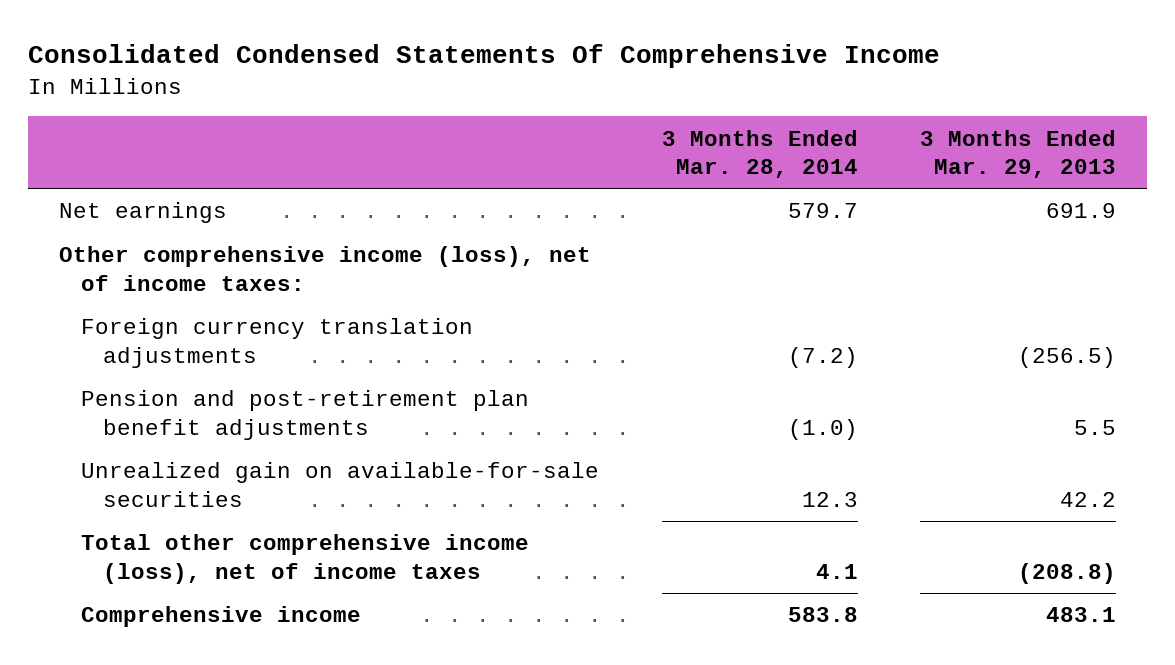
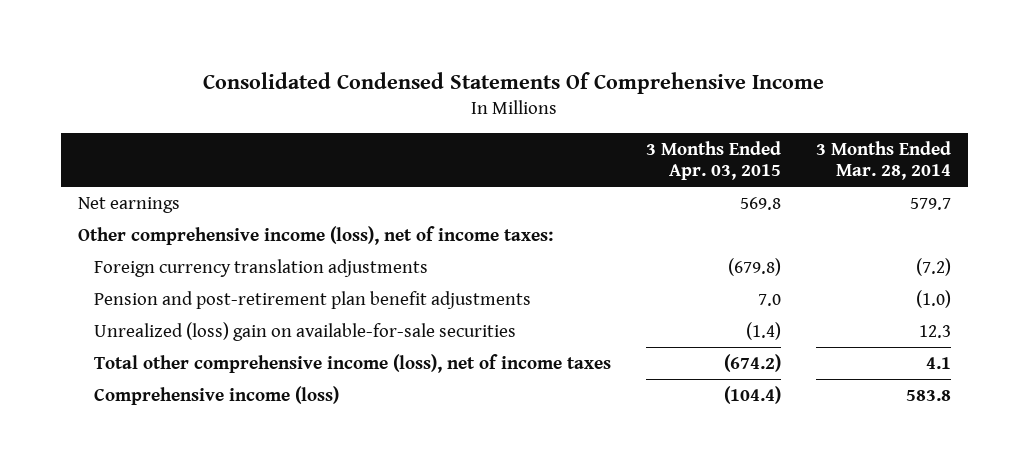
[920,129,1117,178] 3 Months Ended Mar. 29, 2013 -> none
none -> [645,140,781,181] 3 Months Ended Apr. 03, 2015
[81,462,600,507] Unrealized gain on available-for-sale securities -> [93,321,516,341] Unrealized (loss) gain on available-for-sale securities
[81,606,362,628] Comprehensive income -> [93,385,339,405] Comprehensive income (loss)

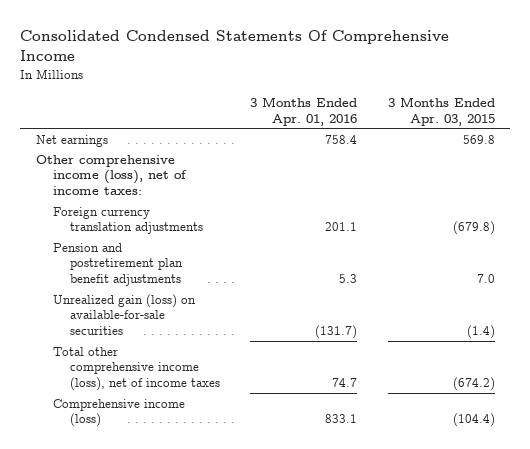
[815,140,951,181] 3 Months Ended Mar. 28, 2014 -> none
none -> [250,96,358,126] 3 Months Ended Apr. 01, 2016
[93,290,531,309] Pension and post-retirement plan benefit adjustments -> [52,242,183,287] Pension and postretirement plan benefit adjustments
[93,321,516,341] Unrealized (loss) gain on available-for-sale securities -> [52,293,196,336] Unrealized gain (loss) on available-for-sale securities

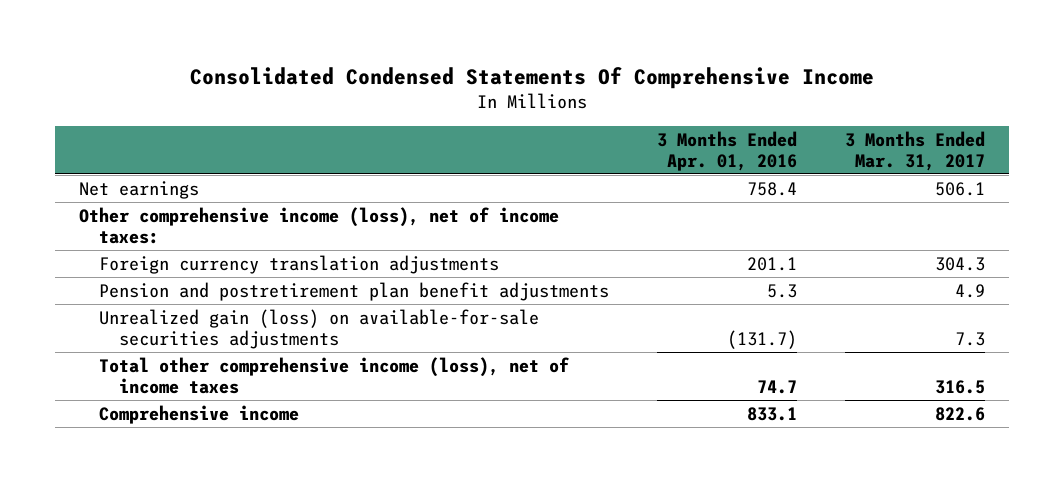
[387,96,495,126] 3 Months Ended Apr. 03, 2015 -> none
none -> [844,130,985,171] 3 Months Ended Mar. 31, 2017
[52,293,196,336] Unrealized gain (loss) on available-for-sale securities -> [98,308,539,349] Unrealized gain (loss) on available-for-sale securities adjustments
[52,398,185,428] Comprehensive income (loss) -> [98,404,299,424] Comprehensive income

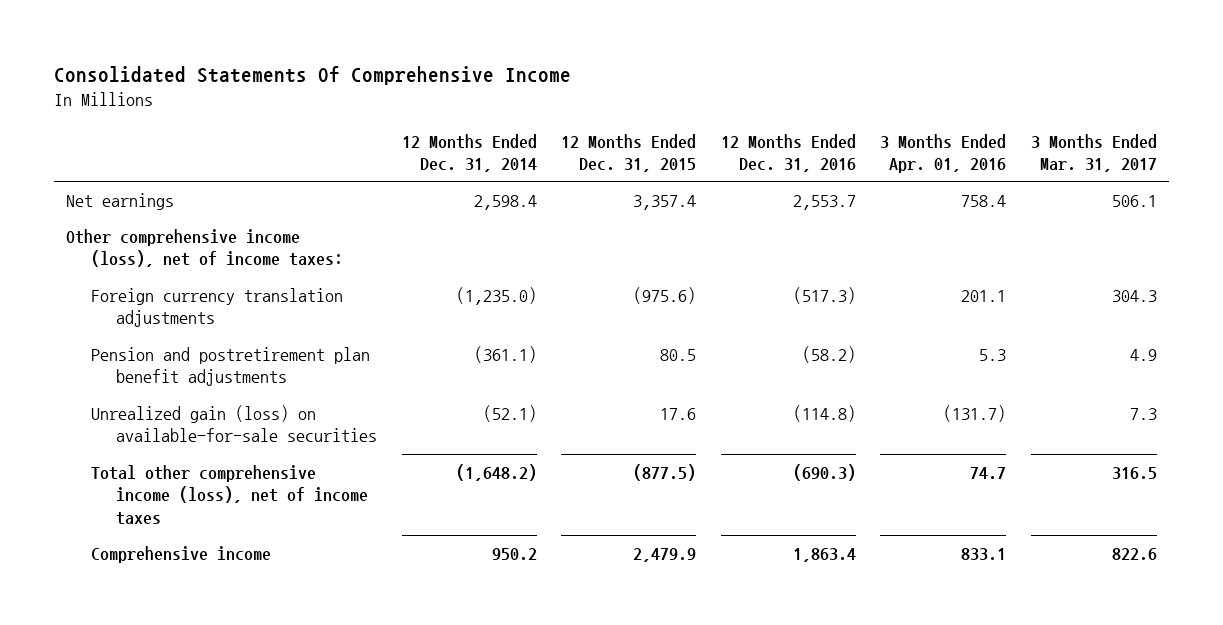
[190,66,875,89] Consolidated Condensed Statements Of Comprehensive Income -> [53,66,571,86] Consolidated Statements Of Comprehensive Income
none -> [401,133,537,173] 12 Months Ended Dec. 31, 2014
none -> [561,133,697,173] 12 Months Ended Dec. 31, 2015
none -> [720,133,856,173] 12 Months Ended Dec. 31, 2016
[98,308,539,349] Unrealized gain (loss) on available-for-sale securities adjustments -> [91,404,378,443] Unrealized gain (loss) on available-for-sale securities

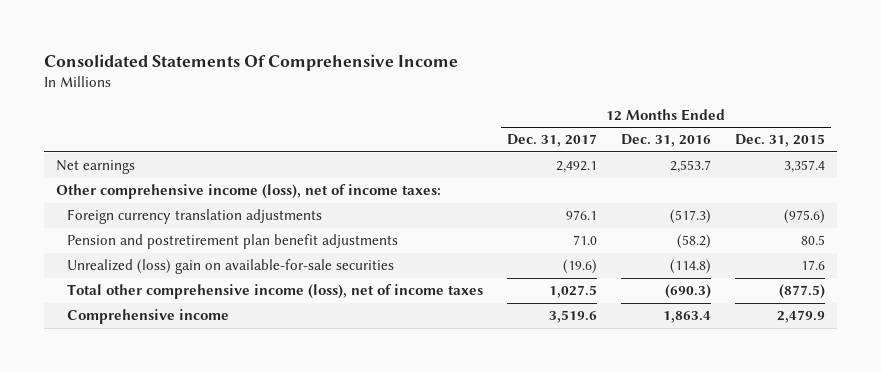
[401,133,537,173] 12 Months Ended Dec. 31, 2014 -> none
[880,133,1007,174] 3 Months Ended Apr. 01, 2016 -> none
[1030,133,1157,173] 3 Months Ended Mar. 31, 2017 -> none
none -> [506,134,597,148] Dec. 31, 2017
[91,404,378,443] Unrealized gain (loss) on available-for-sale securities -> [66,259,394,275] Unrealized (loss) gain on available-for-sale securities

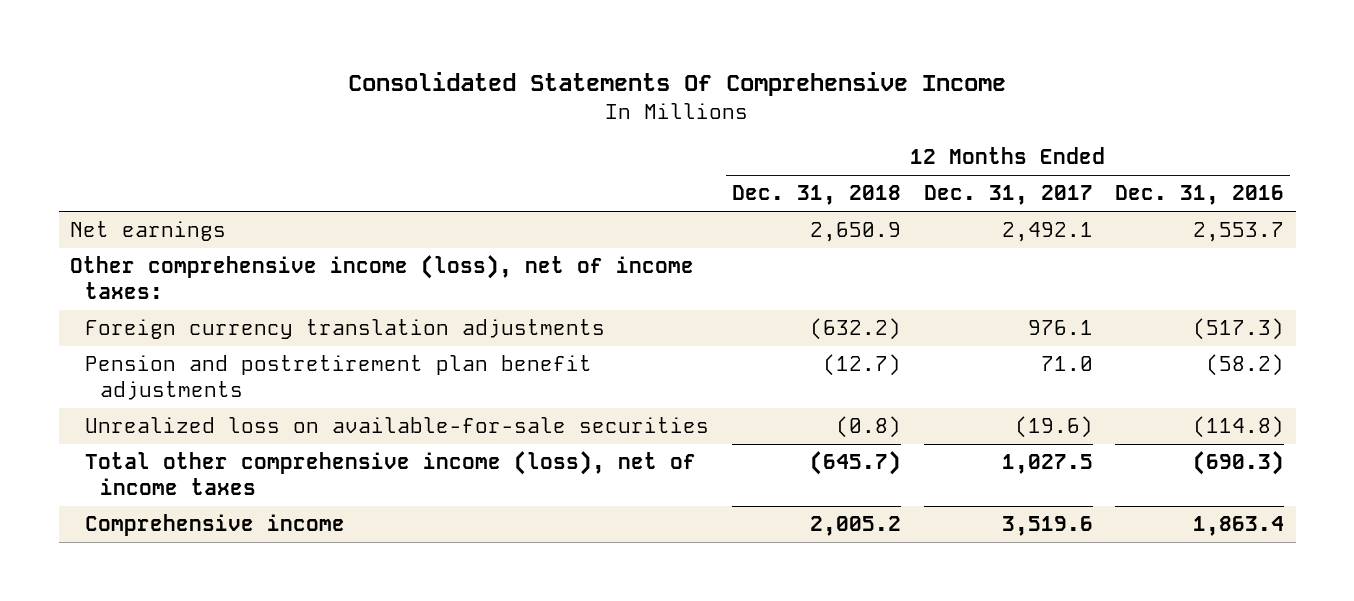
[735,134,826,148] Dec. 31, 2015 -> none
none -> [731,185,901,206] Dec. 31, 2018
[66,259,394,275] Unrealized (loss) gain on available-for-sale securities -> [85,417,710,434] Unrealized loss on available-for-sale securities

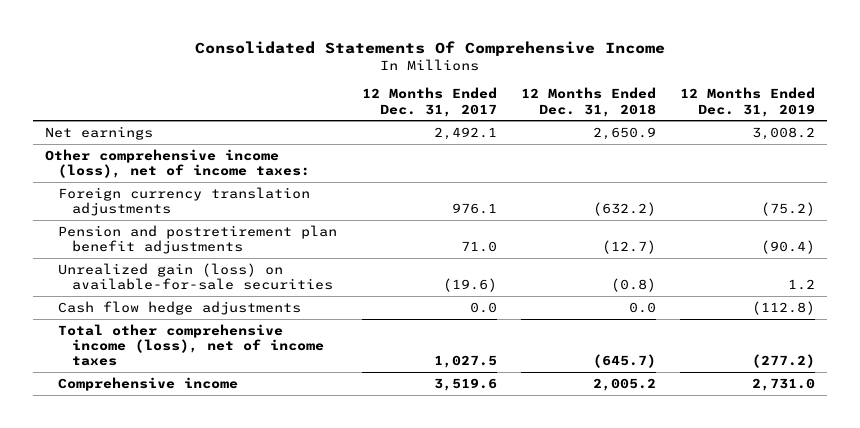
[1115,185,1285,206] Dec. 31, 2016 -> none
none -> [680,87,816,117] 12 Months Ended Dec. 31, 2019
[85,417,710,434] Unrealized loss on available-for-sale securities -> [58,262,333,290] Unrealized gain (loss) on available-for-sale securities
none -> [58,300,302,315] Cash flow hedge adjustments

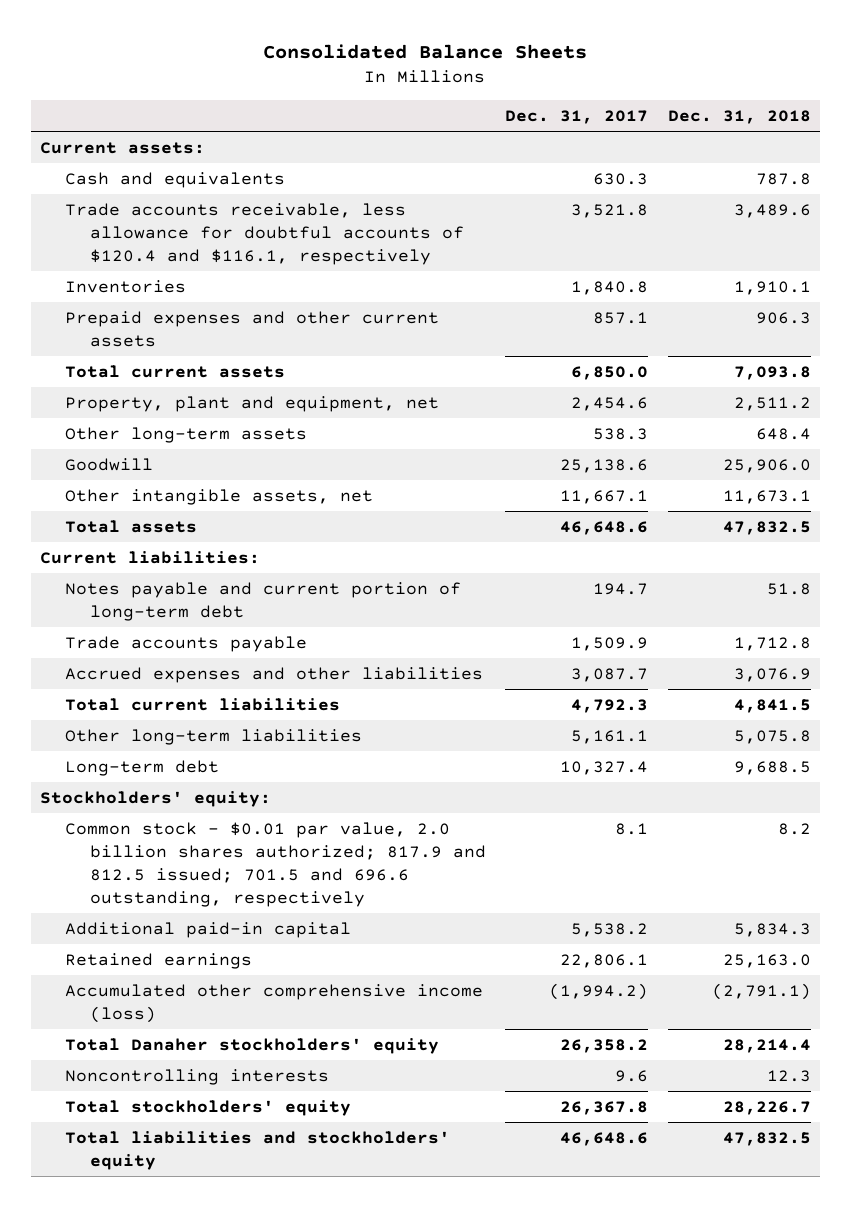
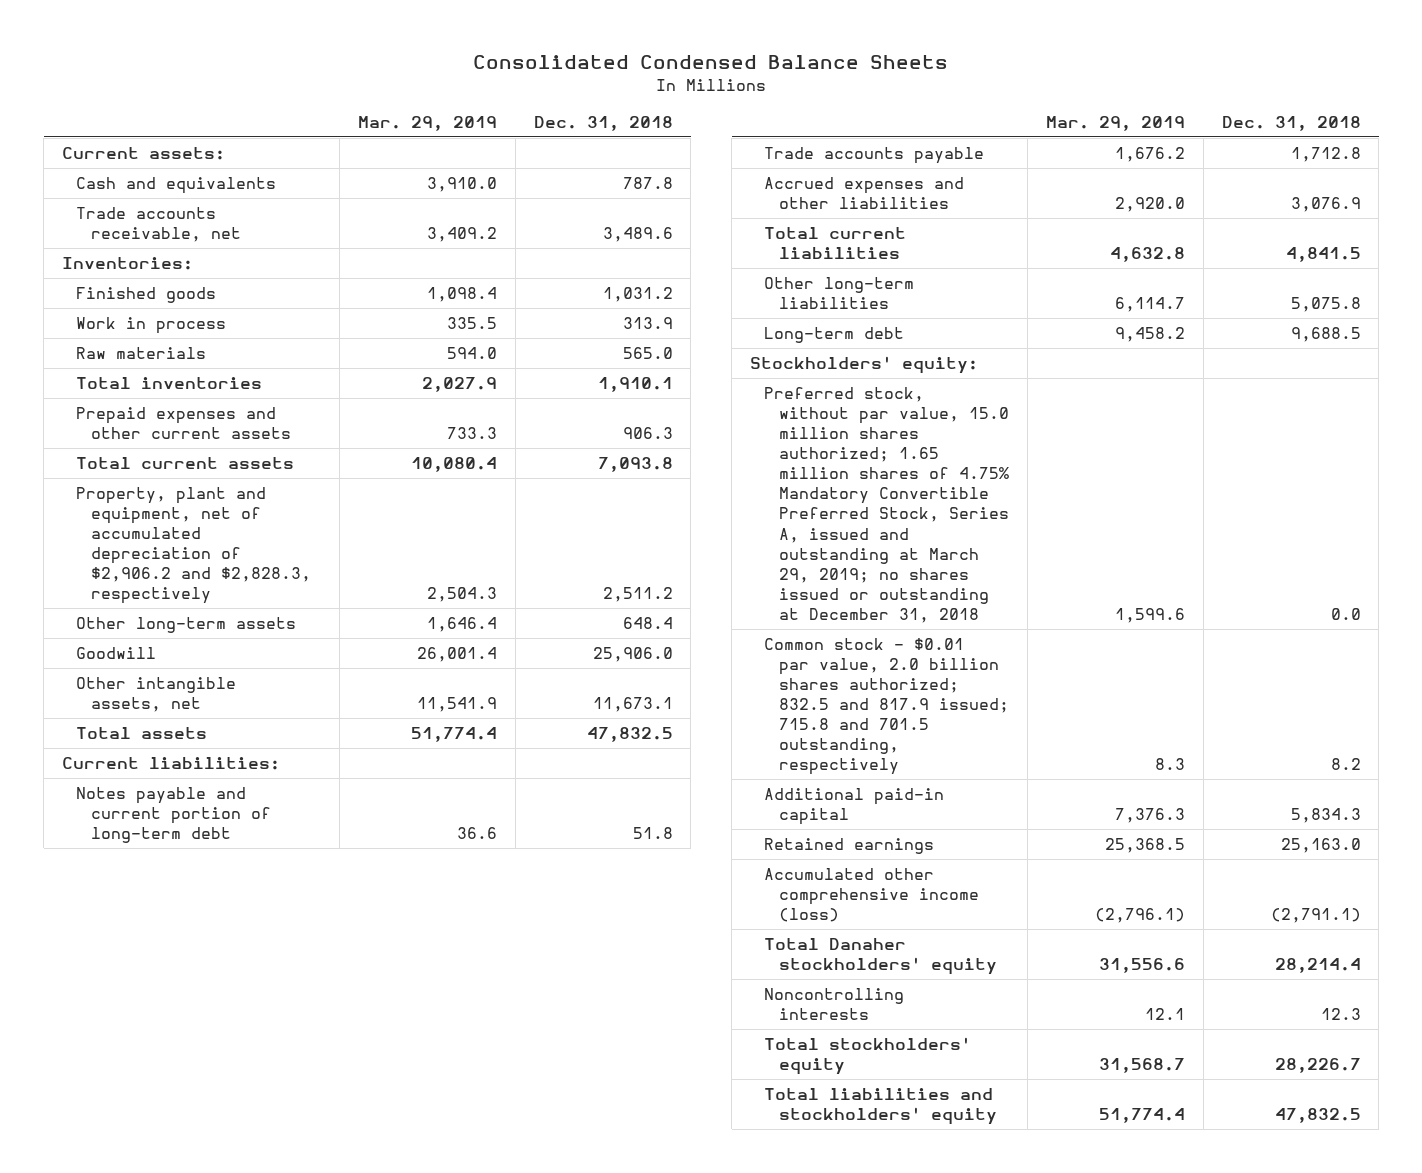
[263,44,588,60] Consolidated Balance Sheets -> [473,54,949,69] Consolidated Condensed Balance Sheets
[505,109,649,124] Dec. 31, 2017 -> none
none -> [357,116,497,132] Mar. 29, 2019
[65,202,464,265] Trade accounts receivable, less allowance for doubtful accounts of $120.4 and $116.1, respectively -> [76,207,241,243] Trade accounts receivable, net
none -> [61,257,193,271] Inventories:
none -> [76,287,217,304] Finished goods
none -> [76,317,227,335] Work in process
none -> [76,347,207,360] Raw materials
[65,279,187,293] Inventories -> [76,377,263,390] Total inventories
[65,395,440,412] Property, plant and equipment, net -> [76,487,311,605] Property, plant and equipment, net of accumulated depreciation of $2,906.2 and $2,828.3, respectively
none -> [764,387,1010,623] Preferred stock, without par value, 15.0 million shares authorized; 1.65 million shares of 4.75% Mandatory Convertible Preferred Stock, Series A, issued and outstanding at March 29, 2019; no shares issued or outstanding at December 31, 2018
[65,821,486,907] Common stock - $0.01 par value, 2.0 billion shares authorized; 817.9 and 812.5 issued; 701.5 and 696.6 outstanding, respectively -> [764,638,1010,776] Common stock - $0.01 par value, 2.0 billion shares authorized; 832.5 and 817.9 issued; 715.8 and 701.5 outstanding, respectively

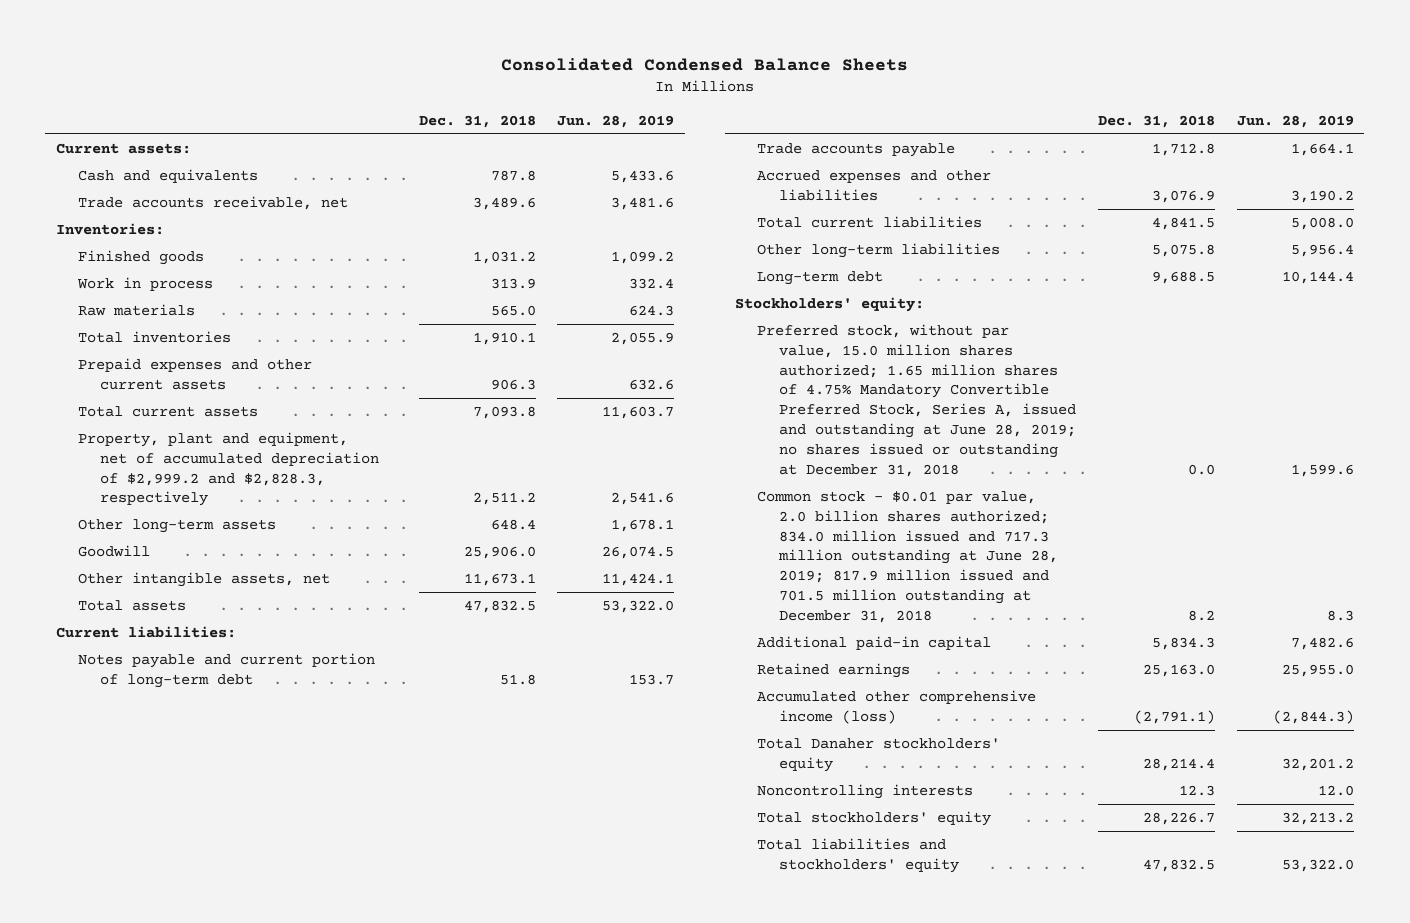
[357,116,497,132] Mar. 29, 2019 -> none
none -> [557,114,675,128] Jun. 28, 2019
[76,487,311,605] Property, plant and equipment, net of accumulated depreciation of $2,906.2 and $2,828.3, respectively -> [78,432,379,507] Property, plant and equipment, net of accumulated depreciation of $2,999.2 and $2,828.3, respectively
[764,387,1010,623] Preferred stock, without par value, 15.0 million shares authorized; 1.65 million shares of 4.75% Mandatory Convertible Preferred Stock, Series A, issued and outstanding at March 29, 2019; no shares issued or outstanding at December 31, 2018 -> [757,324,1077,477] Preferred stock, without par value, 15.0 million shares authorized; 1.65 million shares of 4.75% Mandatory Convertible Preferred Stock, Series A, issued and outstanding at June 28, 2019; no shares issued or outstanding at December 31, 2018
[764,638,1010,776] Common stock - $0.01 par value, 2.0 billion shares authorized; 832.5 and 817.9 issued; 715.8 and 701.5 outstanding, respectively -> [757,491,1059,623] Common stock - $0.01 par value, 2.0 billion shares authorized; 834.0 million issued and 717.3 million outstanding at June 28, 2019; 817.9 million issued and 701.5 million outstanding at December 31, 2018

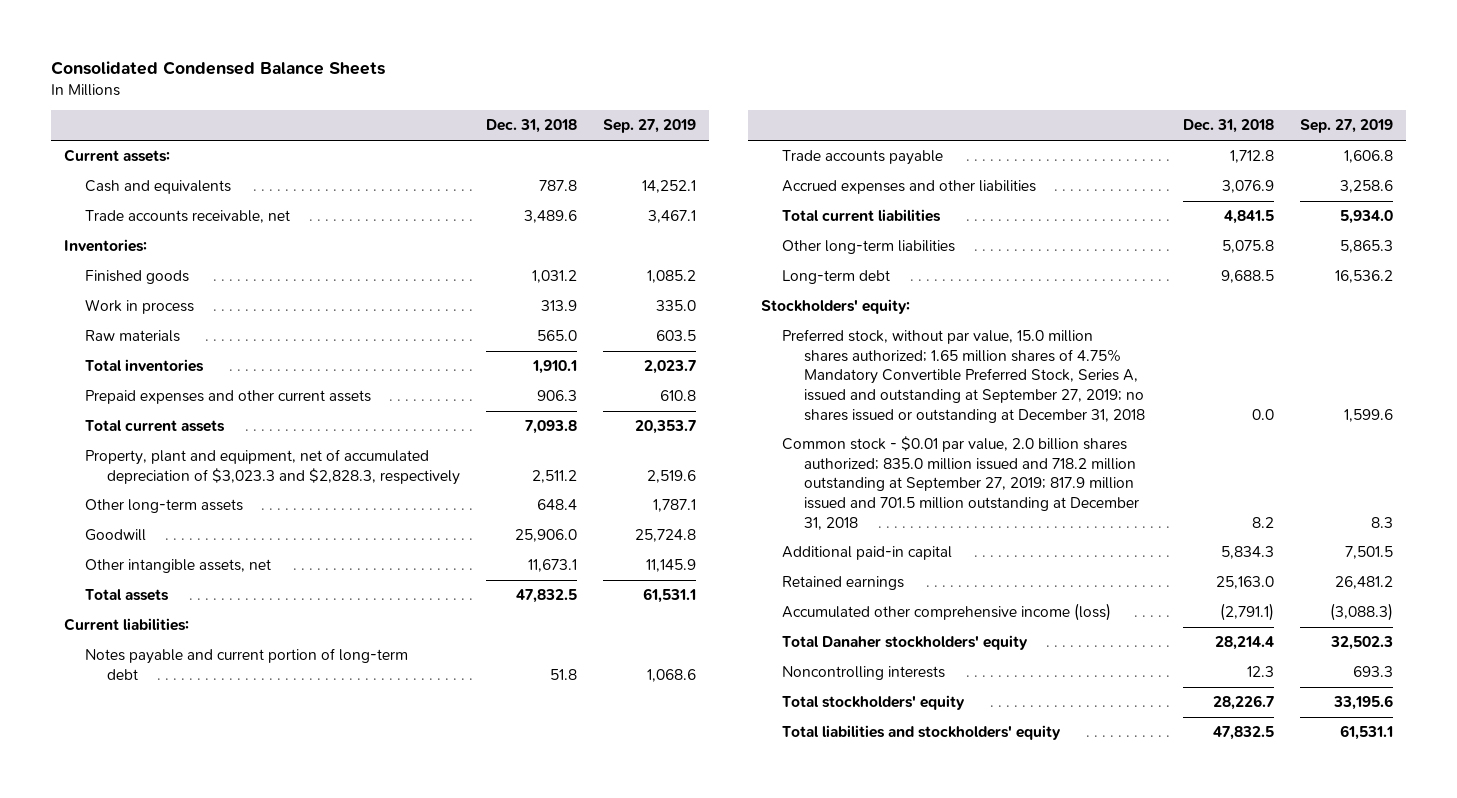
[557,114,675,128] Jun. 28, 2019 -> none
none -> [603,119,697,134] Sep. 27, 2019
[78,432,379,507] Property, plant and equipment, net of accumulated depreciation of $2,999.2 and $2,828.3, respectively -> [85,449,460,485] Property, plant and equipment, net of accumulated depreciation of $3,023.3 and $2,828.3, respectively
[757,324,1077,477] Preferred stock, without par value, 15.0 million shares authorized; 1.65 million shares of 4.75% Mandatory Convertible Preferred Stock, Series A, issued and outstanding at June 28, 2019; no shares issued or outstanding at December 31, 2018 -> [782,329,1145,423] Preferred stock, without par value, 15.0 million shares authorized; 1.65 million shares of 4.75% Mandatory Convertible Preferred Stock, Series A, issued and outstanding at September 27, 2019; no shares issued or outstanding at December 31, 2018
[757,491,1059,623] Common stock - $0.01 par value, 2.0 billion shares authorized; 834.0 million issued and 717.3 million outstanding at June 28, 2019; 817.9 million issued and 701.5 million outstanding at December 31, 2018 -> [782,436,1139,530] Common stock - $0.01 par value, 2.0 billion shares authorized; 835.0 million issued and 718.2 million outstanding at September 27, 2019; 817.9 million issued and 701.5 million outstanding at December 31, 2018

